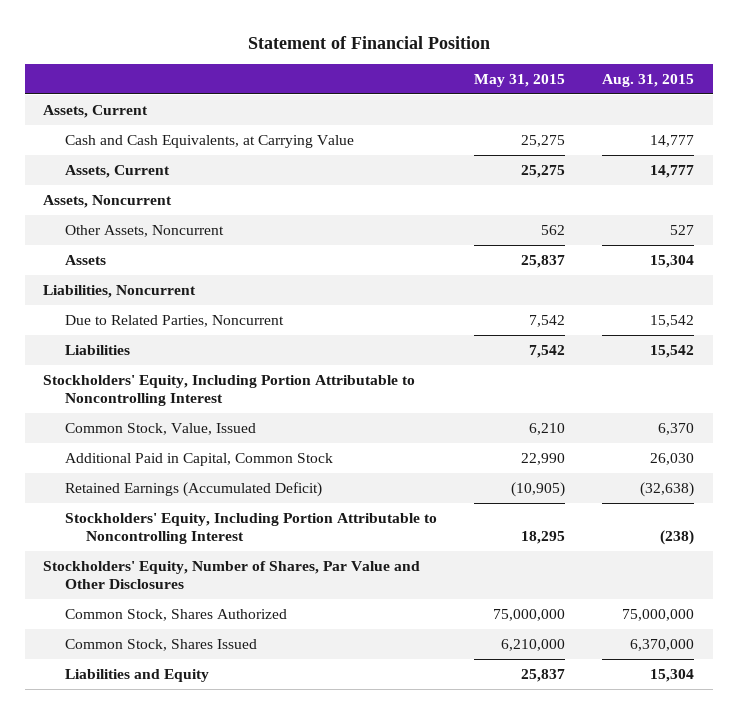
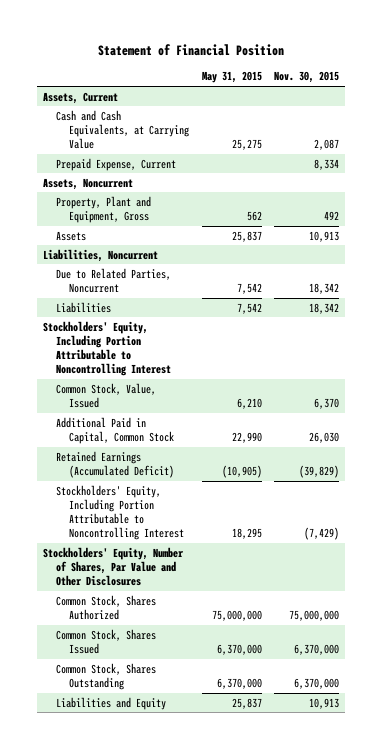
[602,74,695,88] Aug. 31, 2015 -> none
none -> [274,71,340,84] Nov. 30, 2015
[64,164,170,178] Assets, Current -> none
none -> [56,157,177,171] Prepaid Expense, Current
[64,224,224,237] Other Assets, Noncurrent -> [56,195,152,223] Property, Plant and Equipment, Gross
[501,638,566,651] 6,210,000 -> [216,643,262,655] 6,370,000
none -> [56,662,157,690] Common Stock, Shares Outstanding

